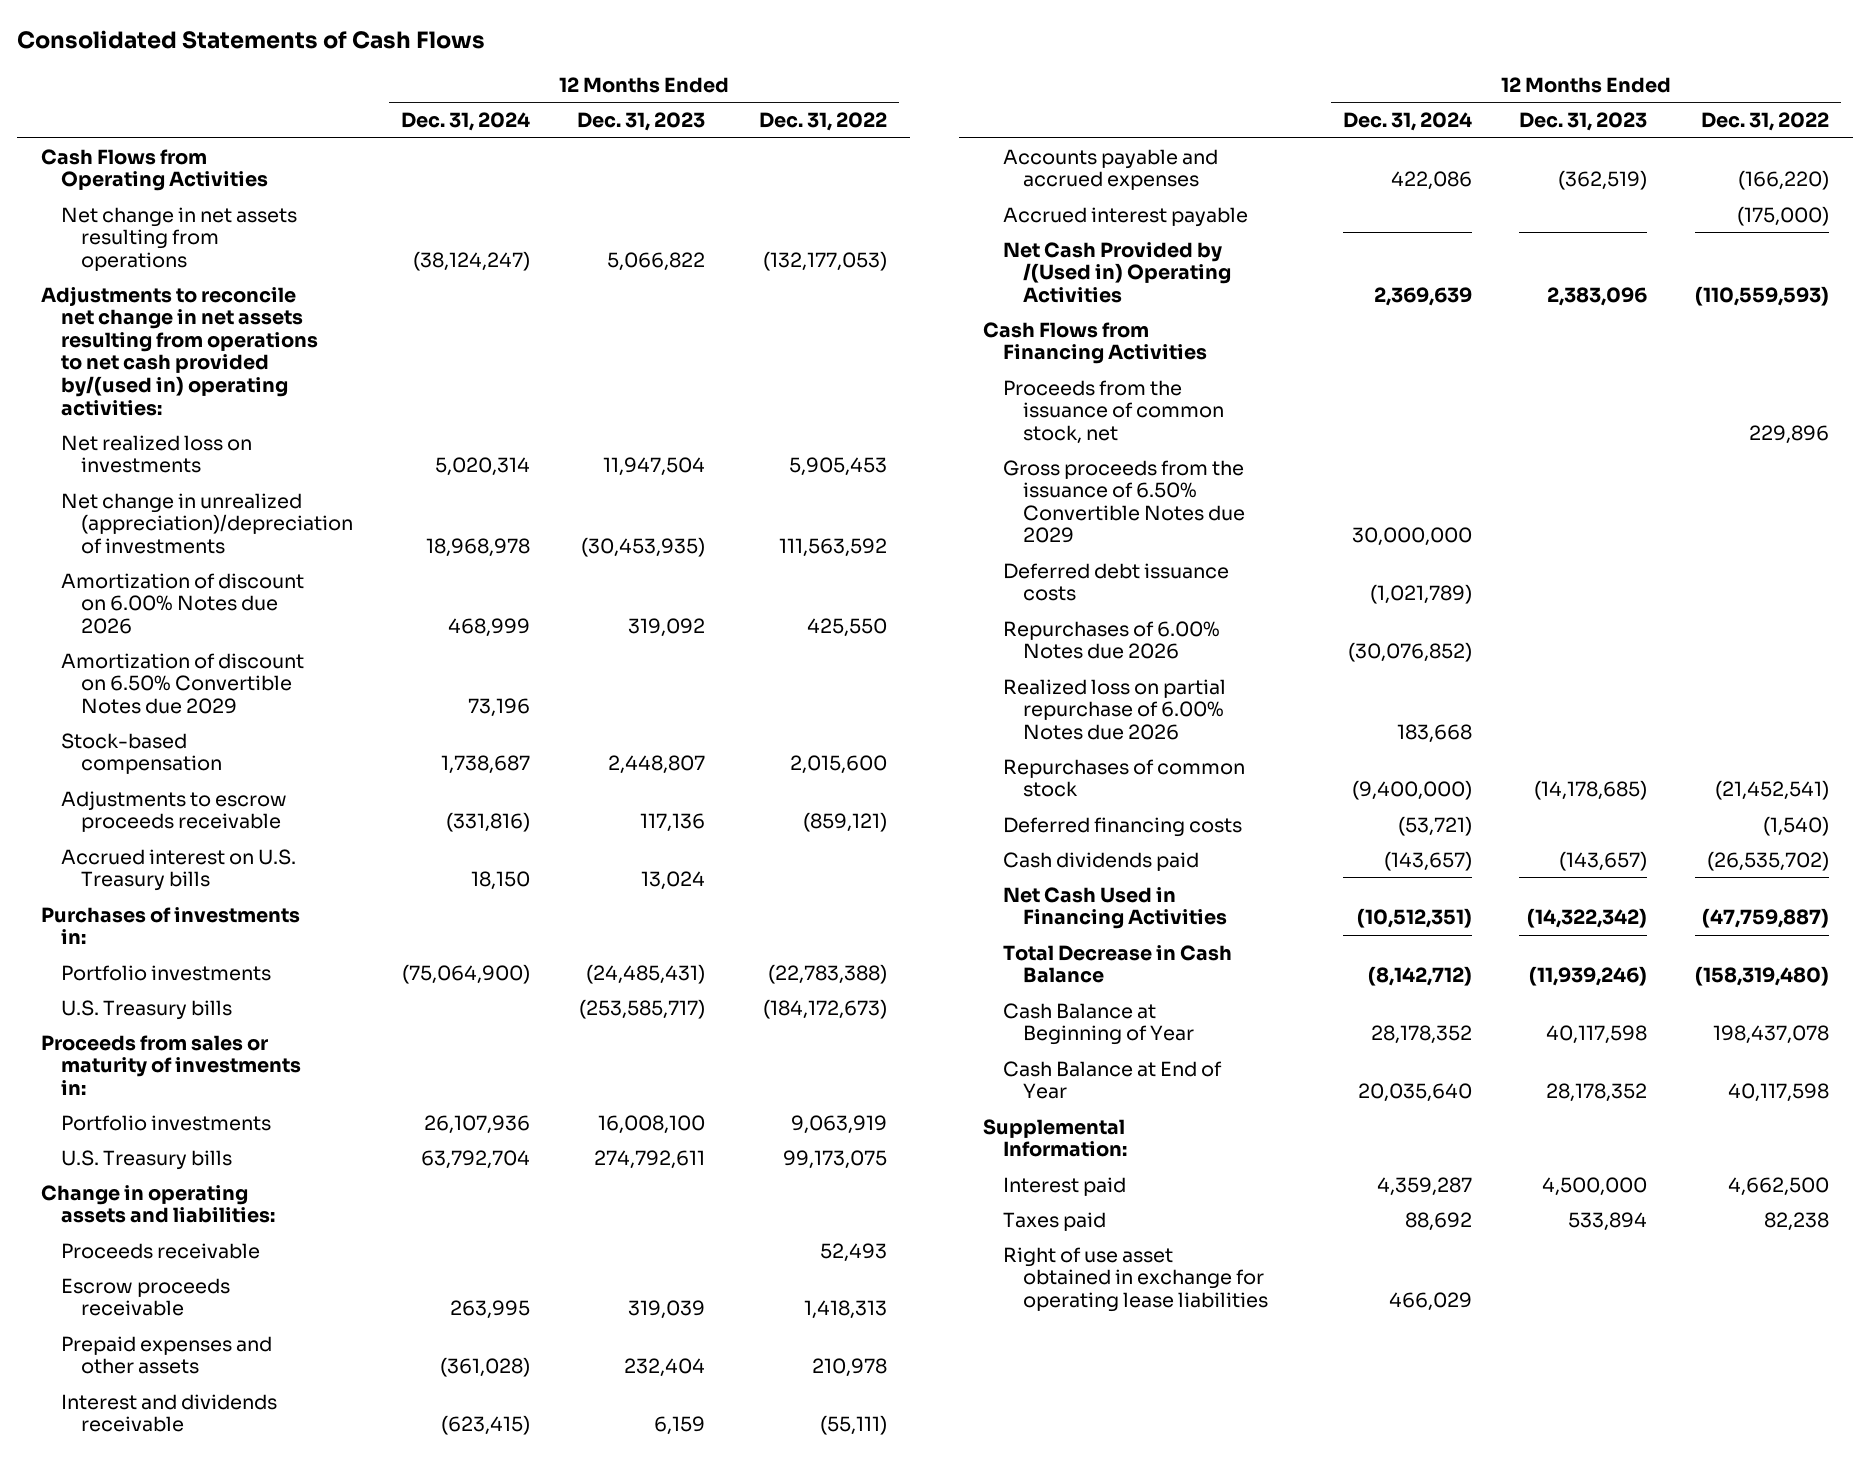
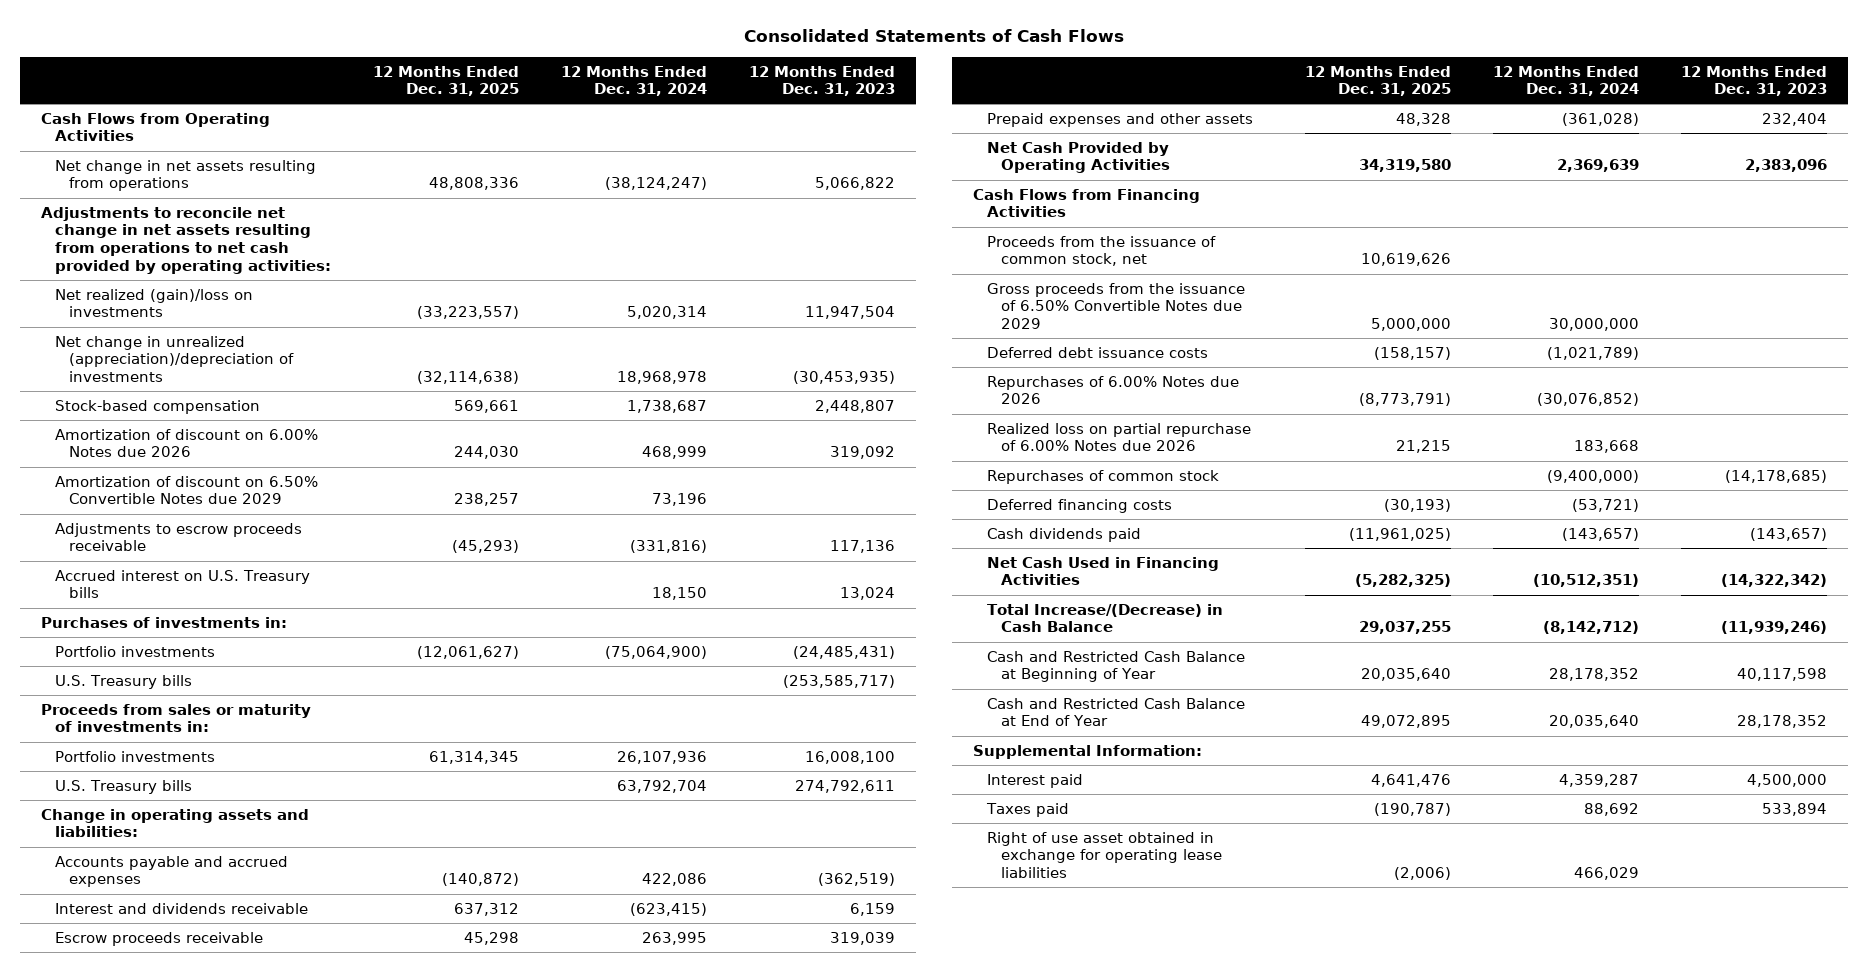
[758,112,887,132] Dec. 31, 2022 -> none
none -> [372,65,519,97] 12 Months Ended Dec. 31, 2025
[40,285,318,416] Adjustments to reconcile net change in net assets resulting from operations to net cash provided by/(used in) operating activities: -> [40,206,331,274] Adjustments to reconcile net change in net assets resulting from operations to net cash provided by operating activities:
[60,434,252,474] Net realized loss on investments -> [54,288,253,318] Net realized (gain)/loss on investments
[60,732,223,775] Stock-based compensation -> [54,399,260,414] Stock-based compensation
[60,1242,260,1259] Proceeds receivable -> none
[1003,148,1219,191] Accounts payable and accrued expenses -> [54,855,288,888] Accounts payable and accrued expenses
[60,1393,277,1433] Interest and dividends receivable -> [54,902,308,914] Interest and dividends receivable
[1003,206,1249,227] Accrued interest payable -> none
[1003,241,1232,303] Net Cash Provided by /(Used in) Operating Activities -> [986,141,1170,174] Net Cash Provided by Operating Activities
[1003,944,1233,984] Total Decrease in Cash Balance -> [986,603,1223,633] Total Increase/(Decrease) in Cash Balance
[1003,1002,1195,1046] Cash Balance at Beginning of Year -> [986,650,1245,683] Cash and Restricted Cash Balance at Beginning of Year
[1003,1060,1223,1100] Cash Balance at End of Year -> [986,697,1245,727] Cash and Restricted Cash Balance at End of Year

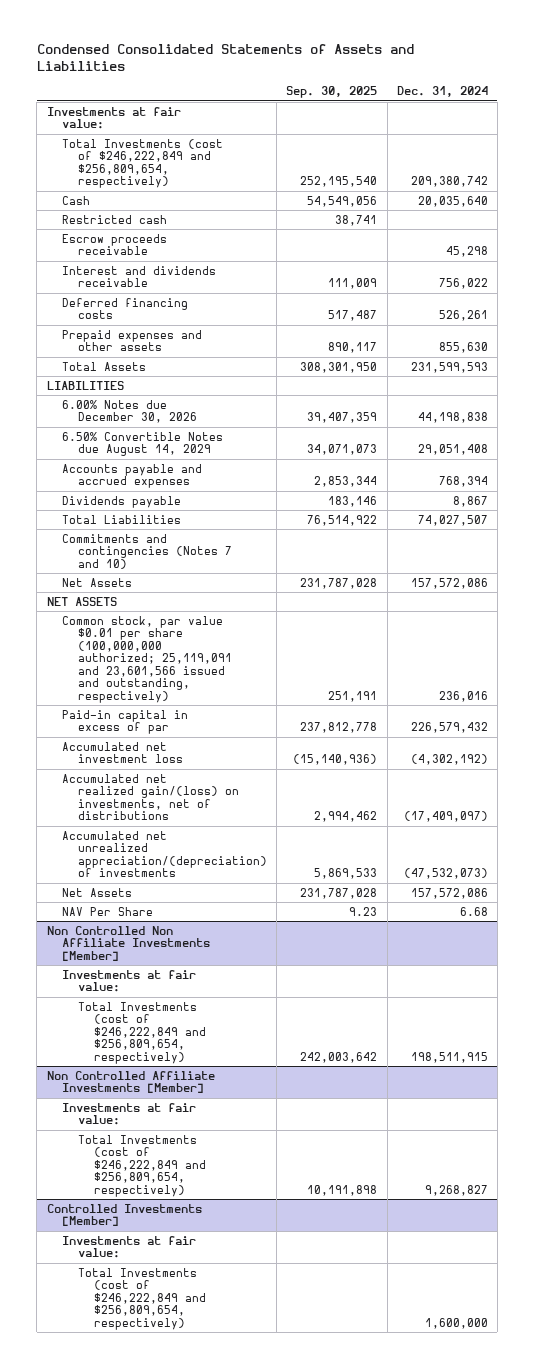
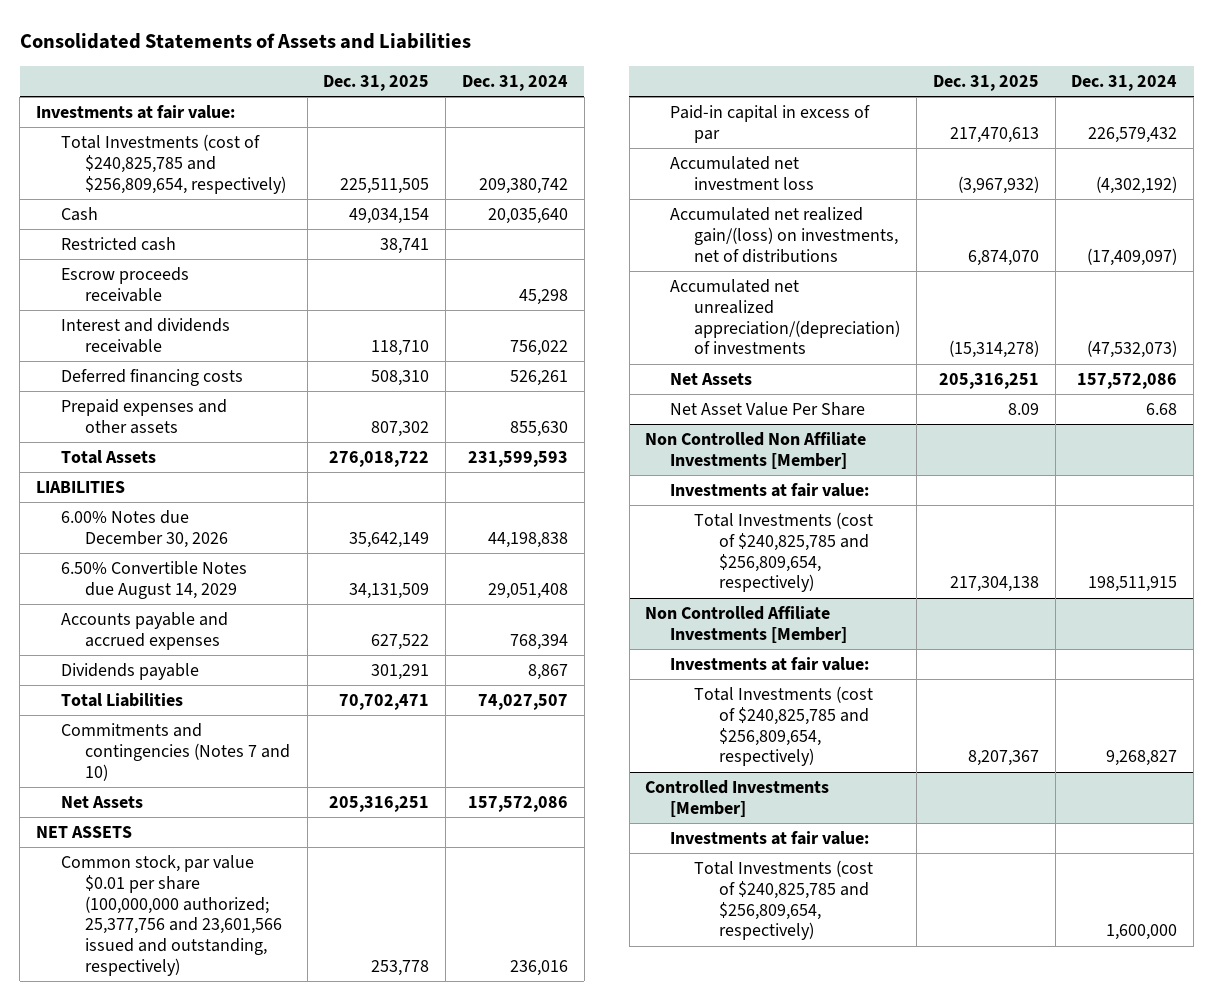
[36,43,414,71] Condensed Consolidated Statements of Assets and Liabilities -> [19,32,471,49] Consolidated Statements of Assets and Liabilities
[286,86,378,99] Sep. 30, 2025 -> none
none -> [323,74,430,91] Dec. 31, 2025
[62,138,224,189] Total Investments (cost of $246,222,849 and $256,809,654, respectively) -> [60,134,287,194] Total Investments (cost of $240,825,785 and $256,809,654, respectively)
[62,615,233,703] Common stock, par value $0.01 per share (100,000,000 authorized; 25,119,091 and 23,601,566 issued and outstanding, respectively) -> [60,855,283,976] Common stock, par value $0.01 per share (100,000,000 authorized; 25,377,756 and 23,601,566 issued and outstanding, respectively)
[62,906,154,916] NAV Per Share -> [669,402,865,417] Net Asset Value Per Share
[78,1001,206,1064] Total Investments (cost of $246,222,849 and $256,809,654, respectively) -> [694,512,874,593] Total Investments (cost of $240,825,785 and $256,809,654, respectively)
[78,1134,206,1197] Total Investments (cost of $246,222,849 and $256,809,654, respectively) -> [694,686,874,767] Total Investments (cost of $240,825,785 and $256,809,654, respectively)
[78,1267,206,1330] Total Investments (cost of $246,222,849 and $256,809,654, respectively) -> [694,860,874,941] Total Investments (cost of $240,825,785 and $256,809,654, respectively)

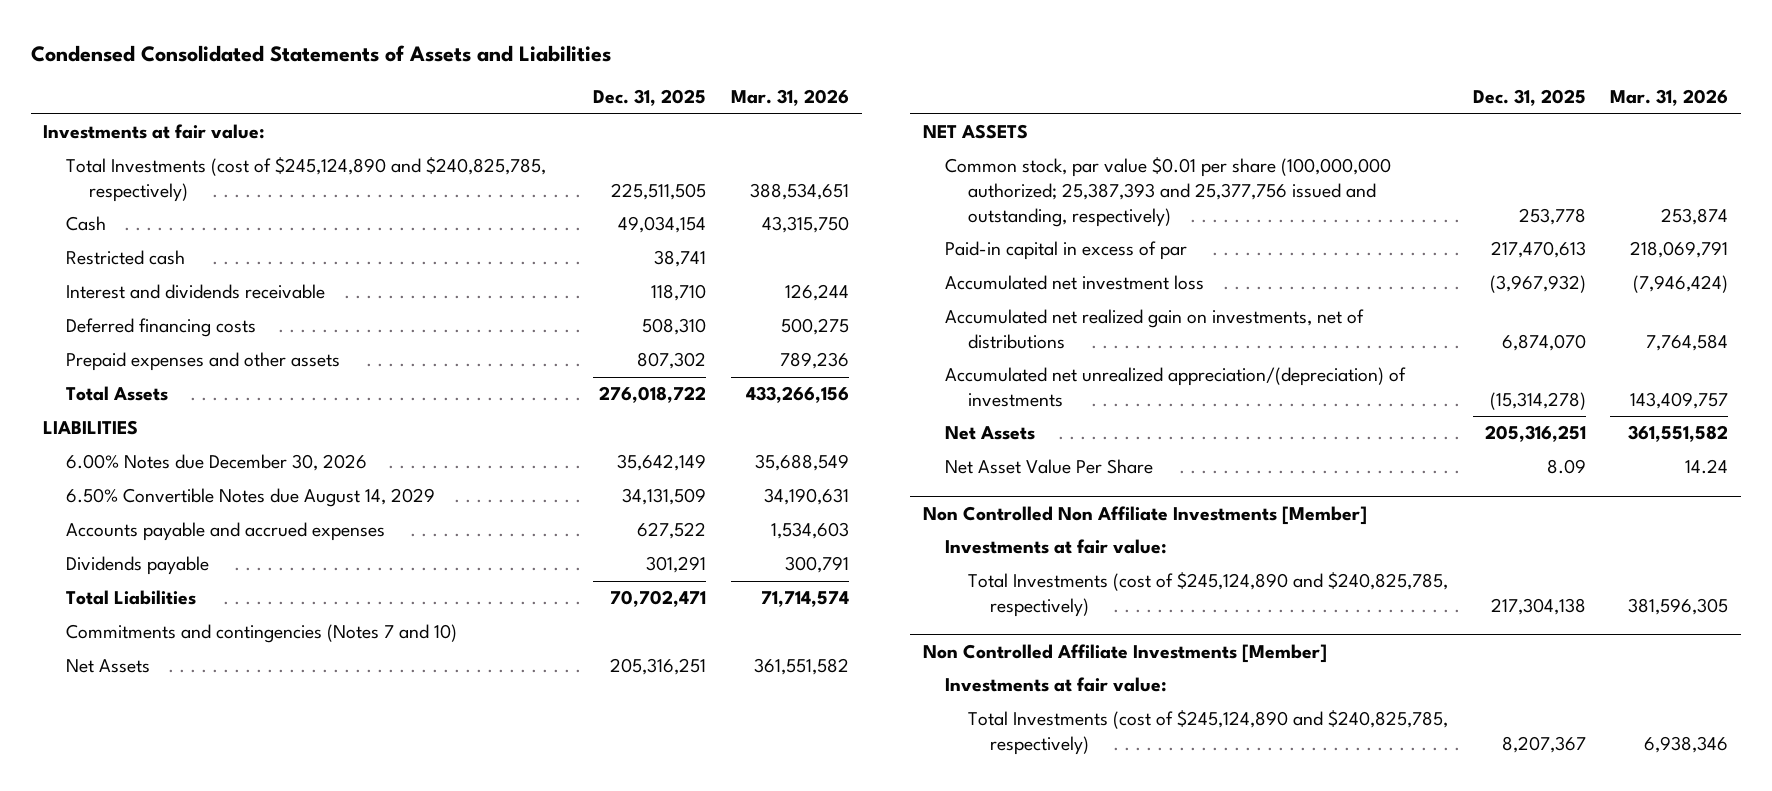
[19,32,471,49] Consolidated Statements of Assets and Liabilities -> [31,44,612,62] Condensed Consolidated Statements of Assets and Liabilities
[461,74,568,91] Dec. 31, 2024 -> none
none -> [731,89,850,107] Mar. 31, 2026
[60,134,287,194] Total Investments (cost of $240,825,785 and $256,809,654, respectively) -> [66,157,547,202] Total Investments (cost of $245,124,890 and $240,825,785, respectively)
[60,267,189,302] Escrow proceeds receivable -> none
[60,855,283,976] Common stock, par value $0.01 per share (100,000,000 authorized; 25,377,756 and 23,601,566 issued and outstanding, respectively) -> [945,157,1392,227] Common stock, par value $0.01 per share (100,000,000 authorized; 25,387,393 and 25,377,756 issued and outstanding, respectively)
[669,207,899,263] Accumulated net realized gain/(loss) on investments, net of distributions -> [945,309,1365,349] Accumulated net realized gain on investments, net of distributions
[694,512,874,593] Total Investments (cost of $240,825,785 and $256,809,654, respectively) -> [967,572,1448,617] Total Investments (cost of $245,124,890 and $240,825,785, respectively)
[645,780,830,817] Controlled Investments [Member] -> none
[669,831,869,846] Investments at fair value: -> none
[694,860,874,941] Total Investments (cost of $240,825,785 and $256,809,654, respectively) -> none
[694,686,874,767] Total Investments (cost of $240,825,785 and $256,809,654, respectively) -> [967,710,1448,755] Total Investments (cost of $245,124,890 and $240,825,785, respectively)

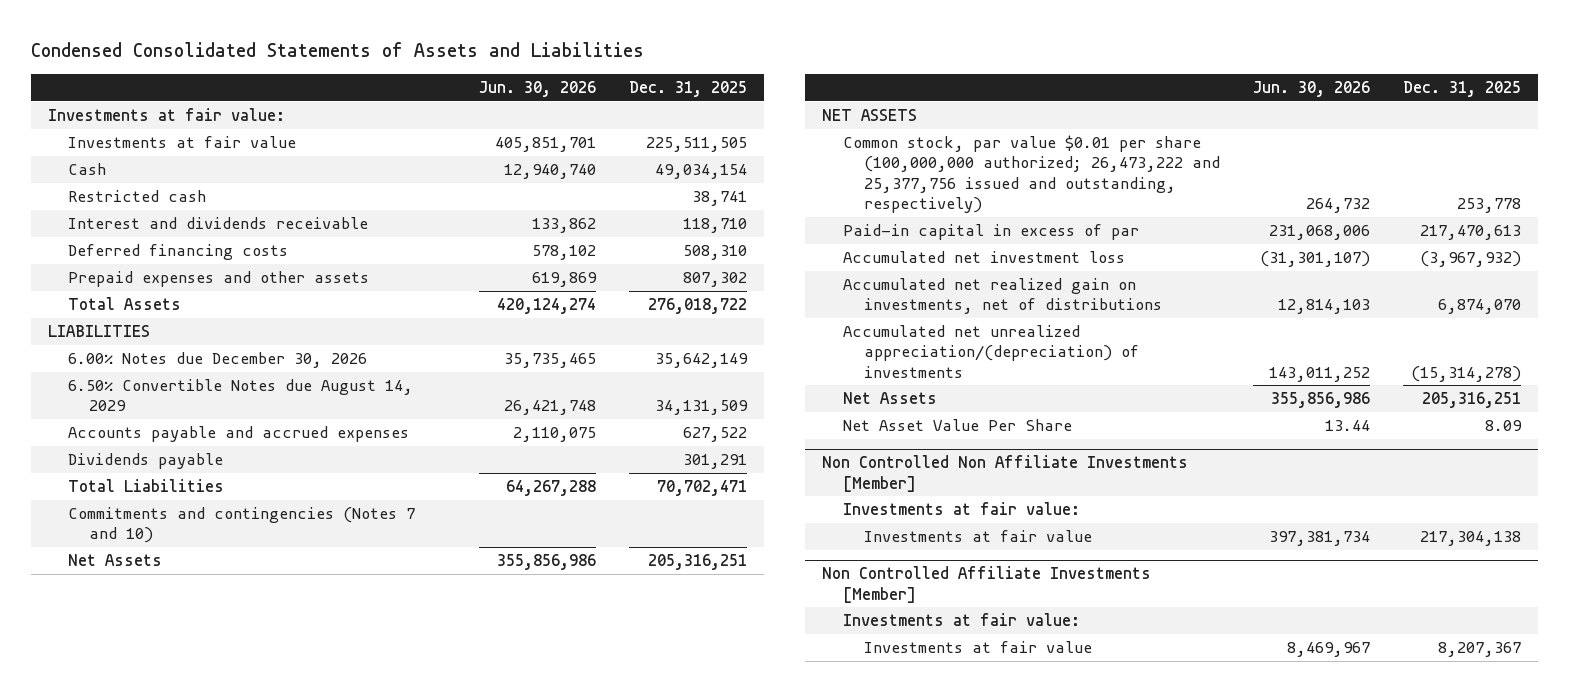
[731,89,850,107] Mar. 31, 2026 -> none
none -> [478,80,596,97] Jun. 30, 2026
[66,157,547,202] Total Investments (cost of $245,124,890 and $240,825,785, respectively) -> [68,136,297,149] Investments at fair value
[945,157,1392,227] Common stock, par value $0.01 per share (100,000,000 authorized; 25,387,393 and 25,377,756 issued and outstanding, respectively) -> [842,135,1220,213] Common stock, par value $0.01 per share (100,000,000 authorized; 26,473,222 and 25,377,756 issued and outstanding, respectively)
[967,572,1448,617] Total Investments (cost of $245,124,890 and $240,825,785, respectively) -> [863,530,1092,543] Investments at fair value
[967,710,1448,755] Total Investments (cost of $245,124,890 and $240,825,785, respectively) -> [863,641,1092,654] Investments at fair value

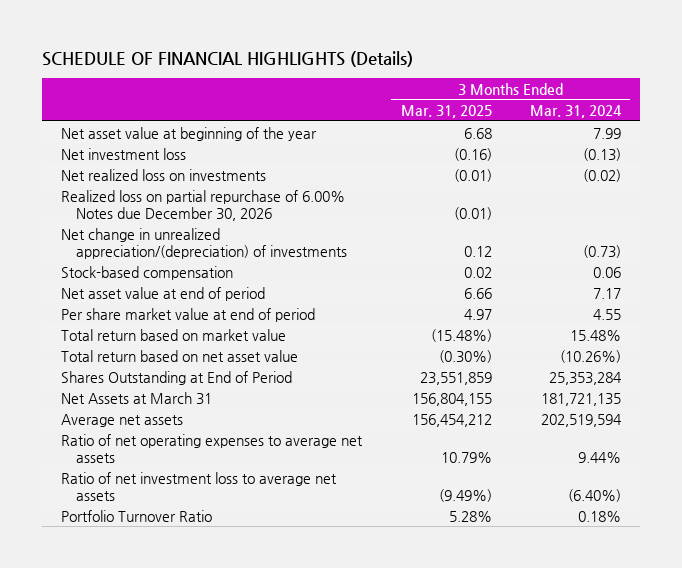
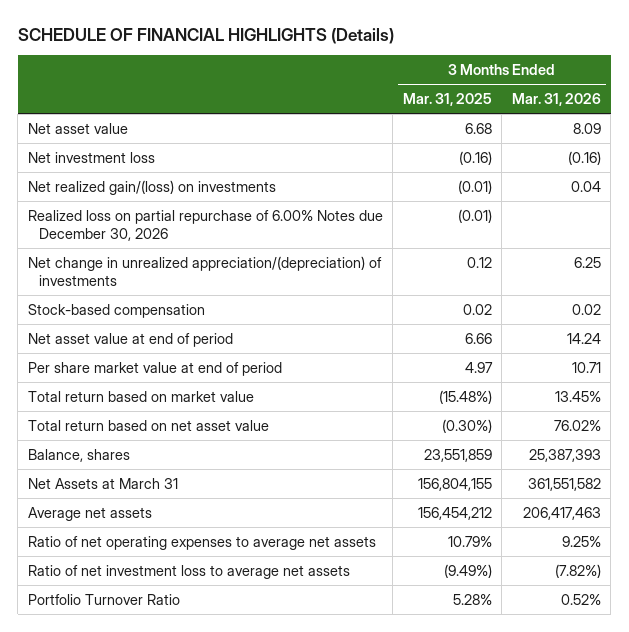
[529,105,622,119] Mar. 31, 2024 -> none
none -> [511,93,601,107] Mar. 31, 2026
[61,126,318,141] Net asset value at beginning of the year -> [27,122,128,134] Net asset value
[61,168,267,181] Net realized loss on investments -> [27,179,276,195] Net realized gain/(loss) on investments
[61,370,293,385] Shares Outstanding at End of Period -> [27,448,130,462] Balance, shares

